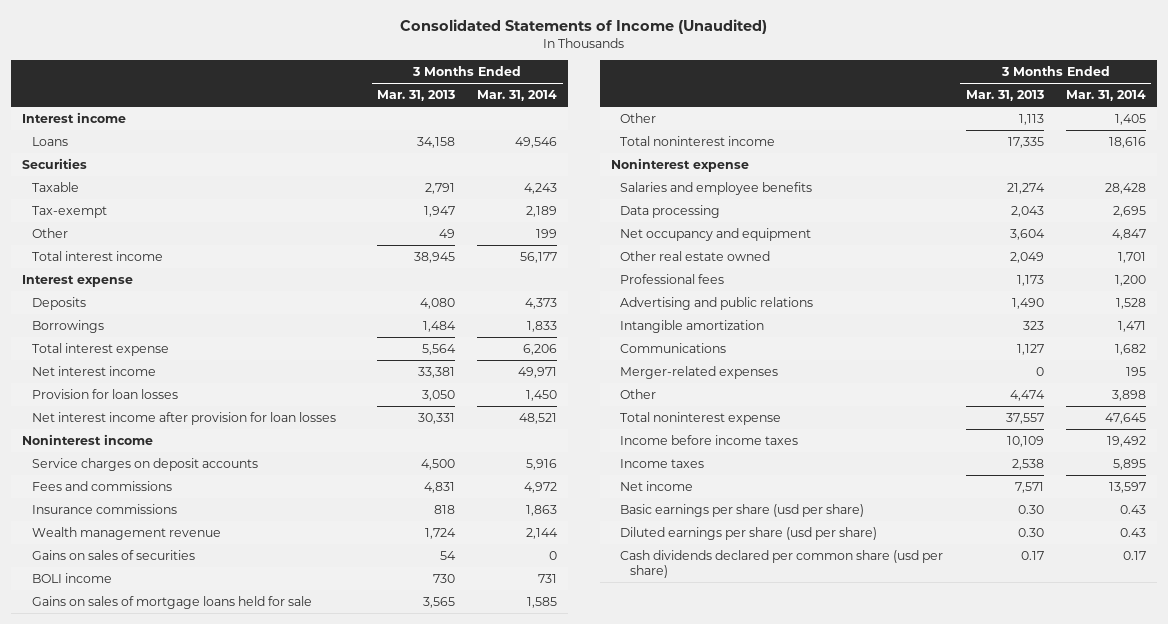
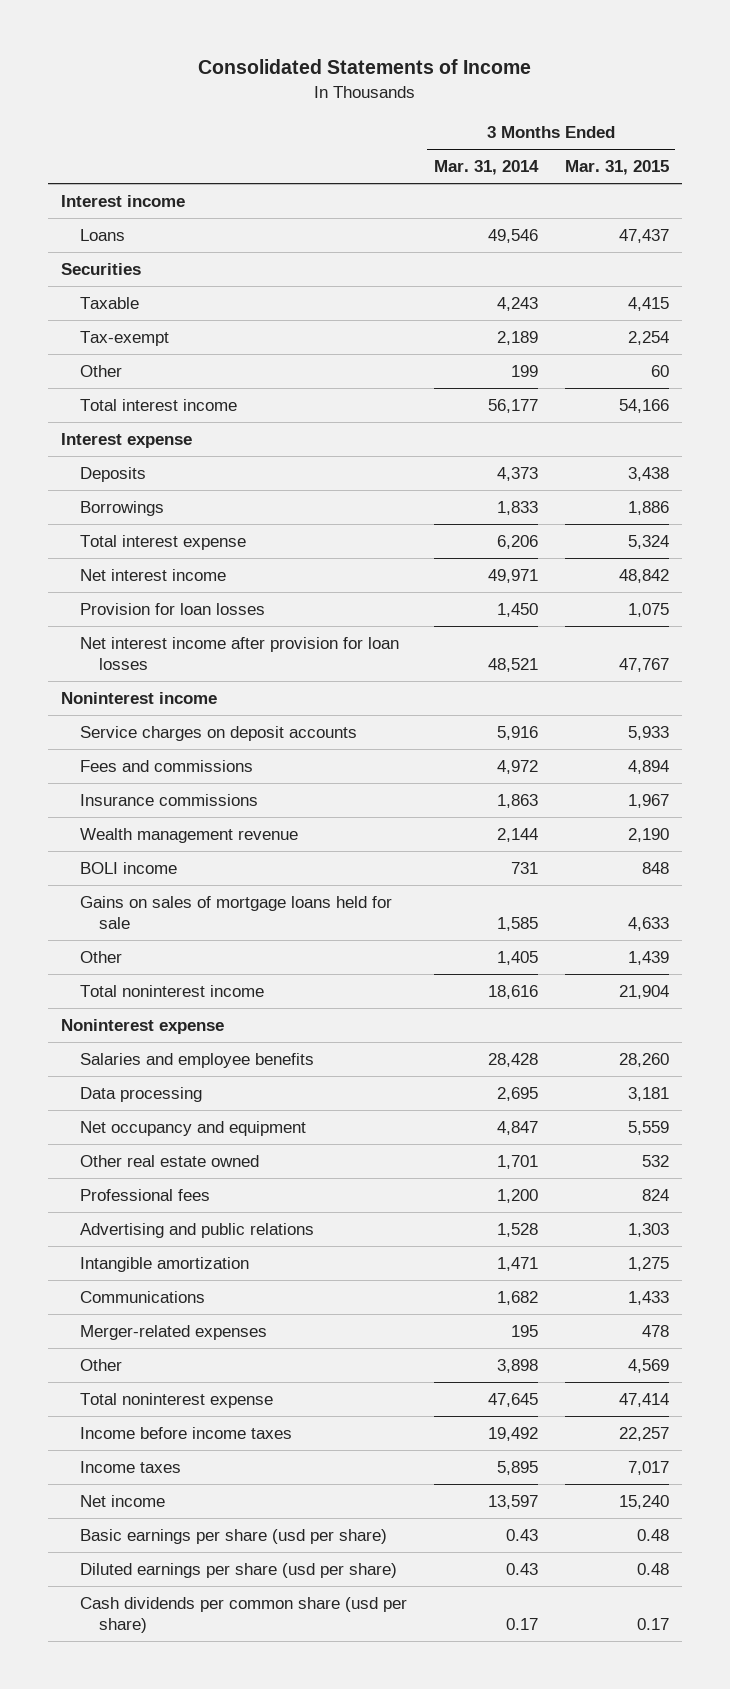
[400,18,768,34] Consolidated Statements of Income (Unaudited) -> [197,59,531,75] Consolidated Statements of Income
[377,90,456,102] Mar. 31, 2013 -> none
none -> [564,160,669,176] Mar. 31, 2015
[32,549,196,560] Gains on sales of securities -> none
[620,549,944,578] Cash dividends declared per common share (usd per share) -> [80,1597,408,1633] Cash dividends per common share (usd per share)

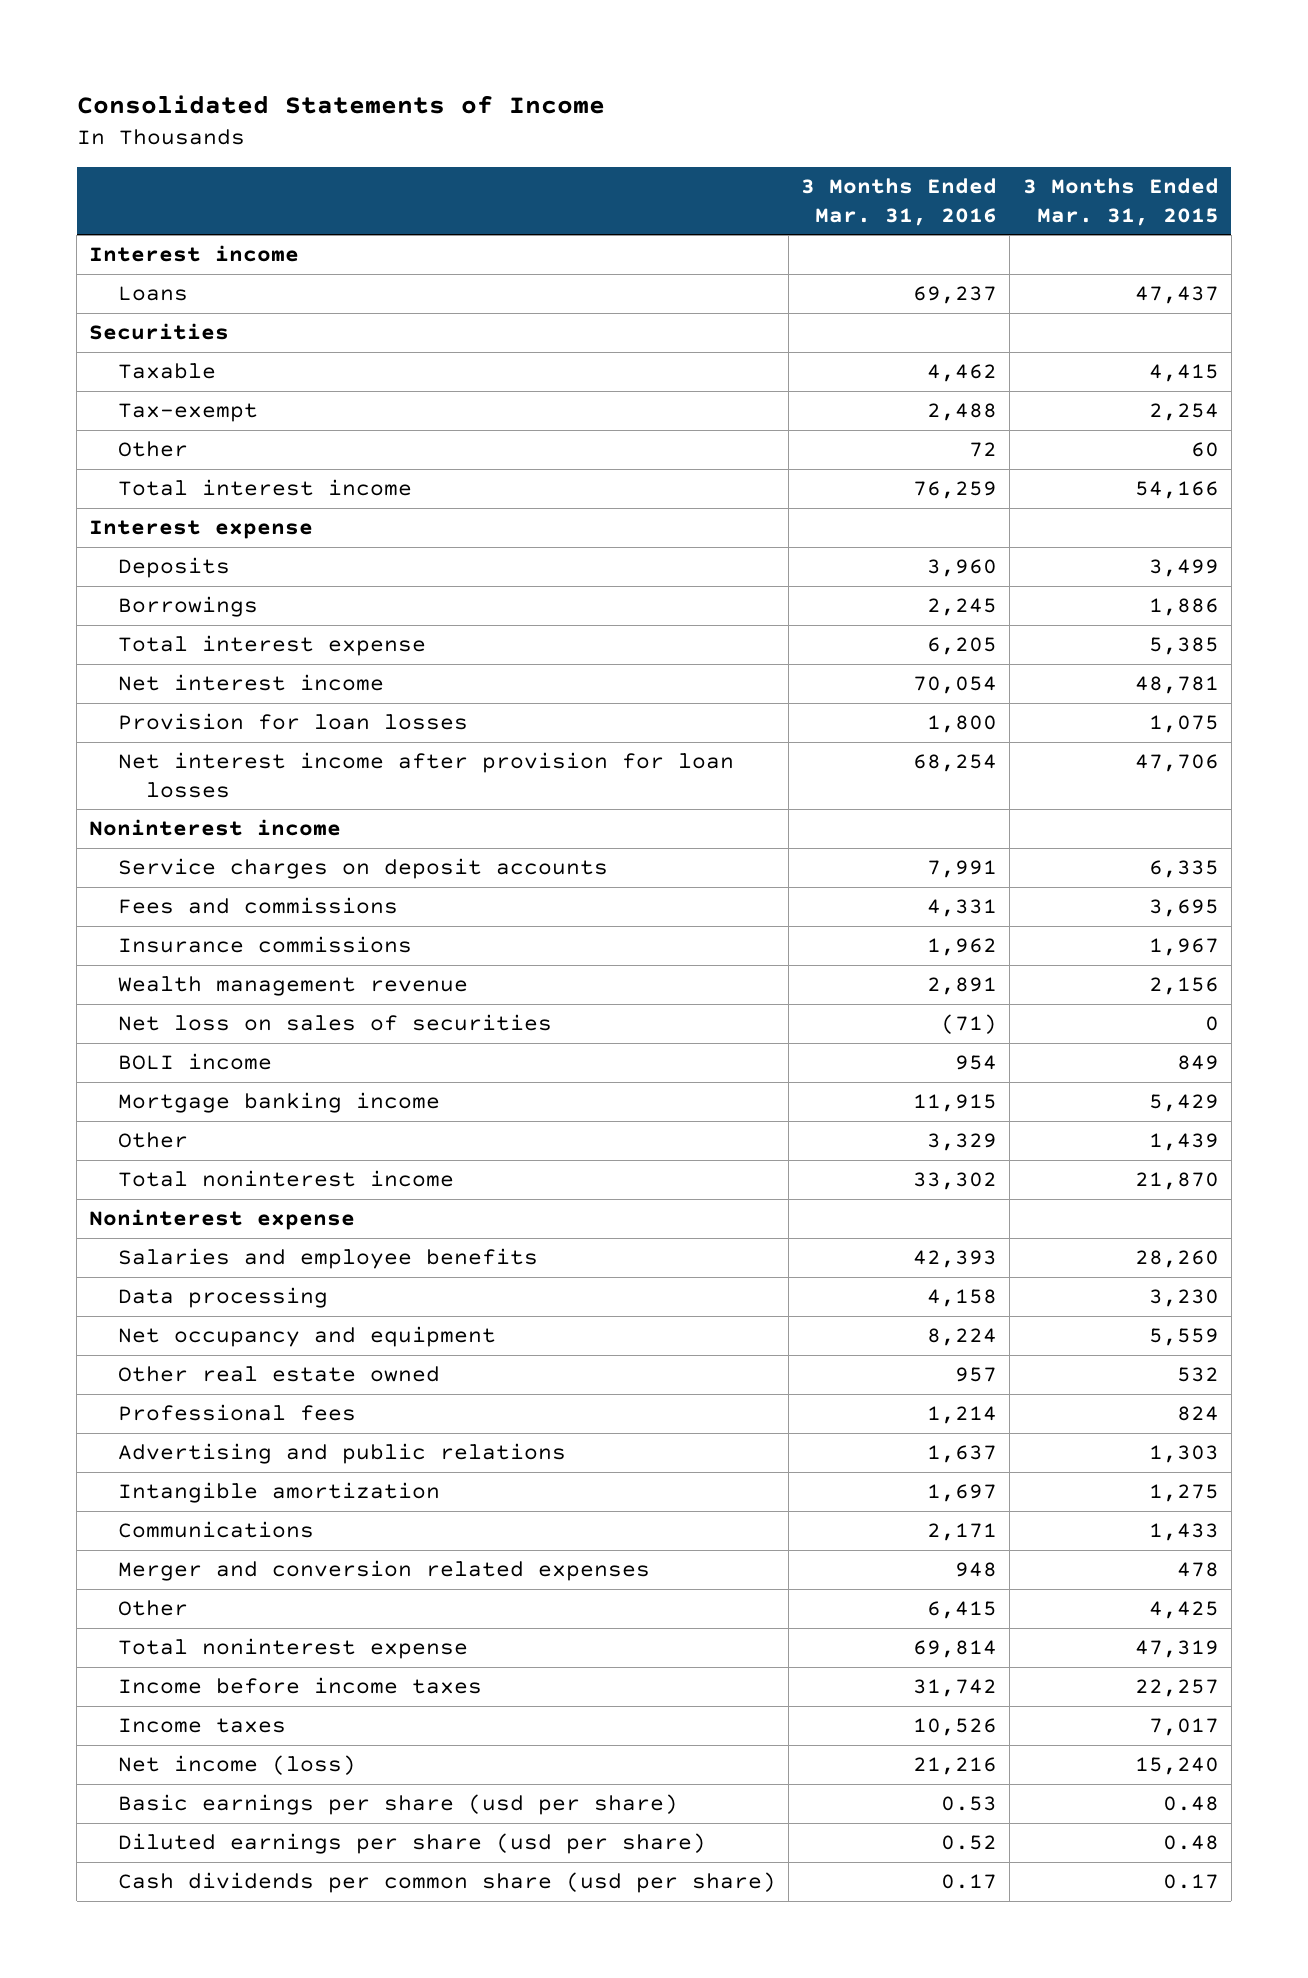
[433,160,539,176] Mar. 31, 2014 -> none
none -> [801,178,998,226] 3 Months Ended Mar. 31, 2016
[627,467,669,482] 3,438 -> [1148,559,1219,578] 3,499
[627,535,669,550] 5,324 -> [1148,637,1219,656] 5,385
[618,569,669,584] 48,842 -> [1134,676,1219,695] 48,781
[618,657,669,672] 47,767 -> [1134,754,1219,773] 47,706
[627,726,669,741] 5,933 -> [1148,860,1219,879] 6,335
[627,760,669,775] 4,894 -> [1148,899,1219,918] 3,695
[80,896,393,929] Gains on sales of mortgage loans held for sale -> none
[627,828,669,843] 2,190 -> [1148,977,1219,996] 2,156
none -> [117,1014,552,1032] Net loss on sales of securities
[641,862,669,875] 848 -> [1176,1055,1219,1071] 849
none -> [117,1092,440,1114] Mortgage banking income
[618,985,669,1000] 21,904 -> [1134,1172,1219,1191] 21,870
[627,1087,669,1102] 3,181 -> [1148,1289,1219,1308] 3,230
[80,1325,268,1341] Merger-related expenses -> [117,1560,650,1582] Merger and conversion related expenses
[627,1359,669,1374] 4,569 -> [1148,1601,1219,1620] 4,425
[618,1393,669,1408] 47,414 -> [1134,1640,1219,1659] 47,319
[80,1495,166,1508] Net income -> [117,1755,356,1776] Net income (loss)

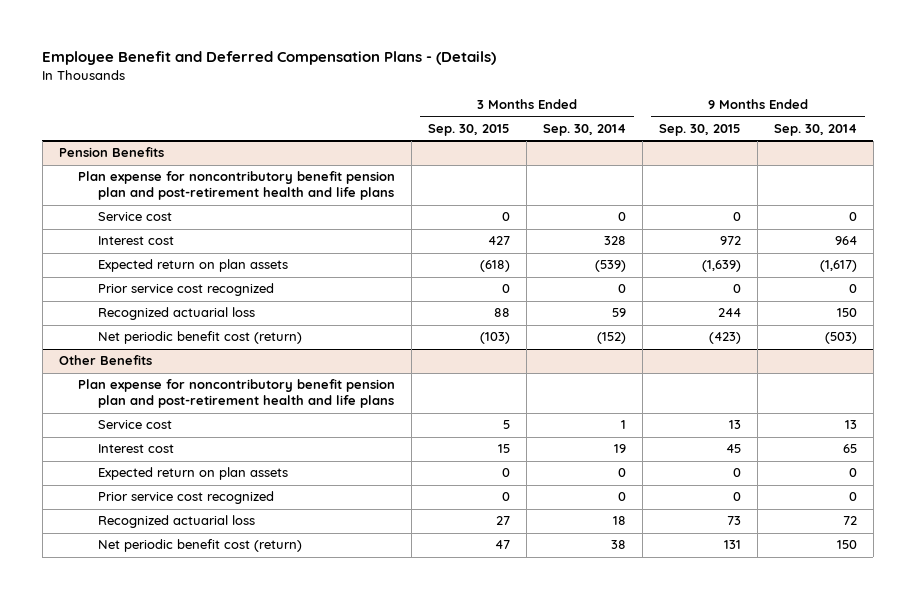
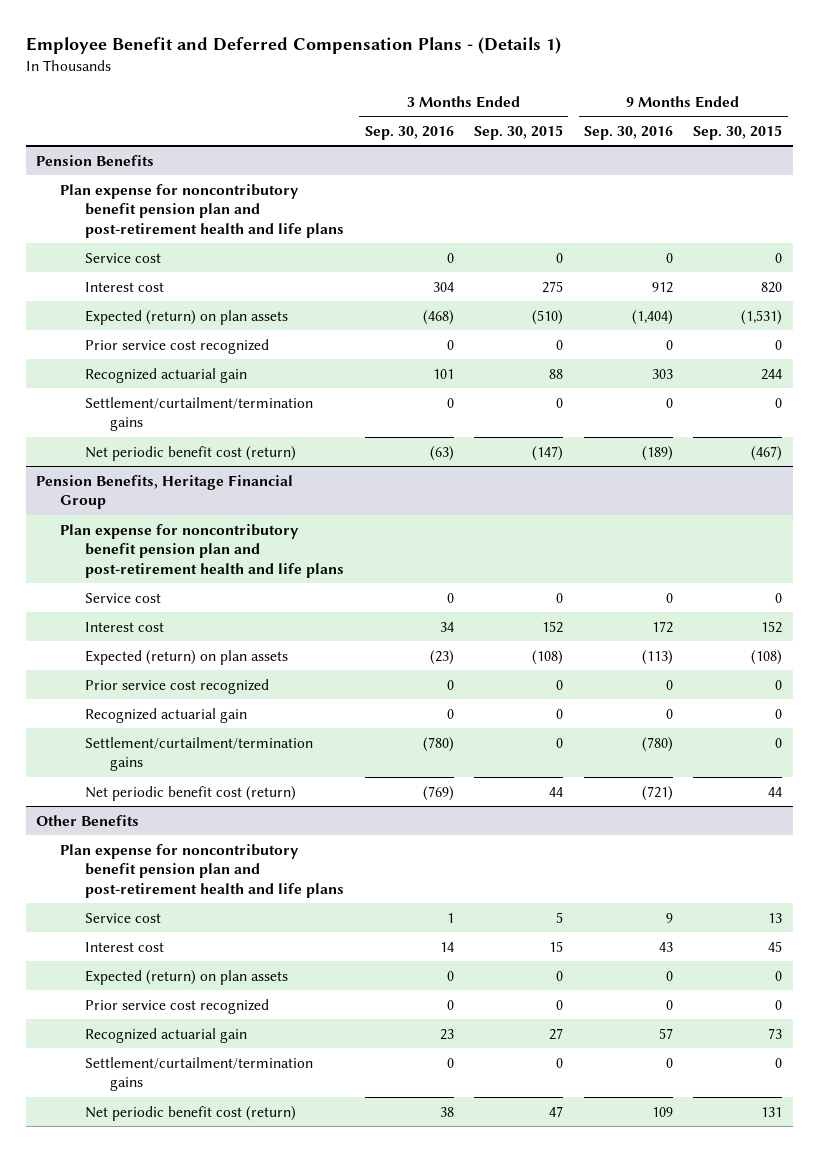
[42,51,497,66] Employee Benefit and Deferred Compensation Plans - (Details) -> [25,36,561,54] Employee Benefit and Deferred Compensation Plans - (Details 1)
[543,123,627,136] Sep. 30, 2014 -> none
[773,123,857,136] Sep. 30, 2014 -> none
none -> [364,125,454,140] Sep. 30, 2016
none -> [583,125,673,140] Sep. 30, 2016
[488,236,511,246] 427 -> [542,280,564,293] 275
[719,236,741,246] 972 -> [761,281,783,293] 820
[98,259,289,273] Expected return on plan assets -> [84,309,288,325] Expected (return) on plan assets
[480,260,511,273] (618) -> [532,309,564,325] (510)
[701,260,741,273] (1,639) -> [741,309,783,325] (1,531)
[98,307,256,321] Recognized actuarial loss -> [84,367,247,383] Recognized actuarial gain
none -> [84,396,313,432] Settlement/curtailment/termination gains
[480,332,511,345] (103) -> [532,445,564,461] (147)
[708,332,741,345] (423) -> [751,445,783,461] (467)
none -> [35,474,293,510] Pension Benefits, Heritage Financial Group
none -> [60,523,344,578] Plan expense for noncontributory benefit pension plan and post-retirement health and life plans
none -> [84,592,161,603] Service cost
none -> [84,621,164,632] Interest cost
none -> [84,649,288,665] Expected (return) on plan assets
none -> [84,678,269,694] Prior service cost recognized
none -> [84,707,247,723] Recognized actuarial gain
none -> [84,736,313,772] Settlement/curtailment/termination gains
none -> [84,785,296,801] Net periodic benefit cost (return)
[98,467,289,481] Expected return on plan assets -> [84,969,288,985] Expected (return) on plan assets
[98,515,256,529] Recognized actuarial loss -> [84,1027,247,1043] Recognized actuarial gain
none -> [84,1056,313,1092] Settlement/curtailment/termination gains

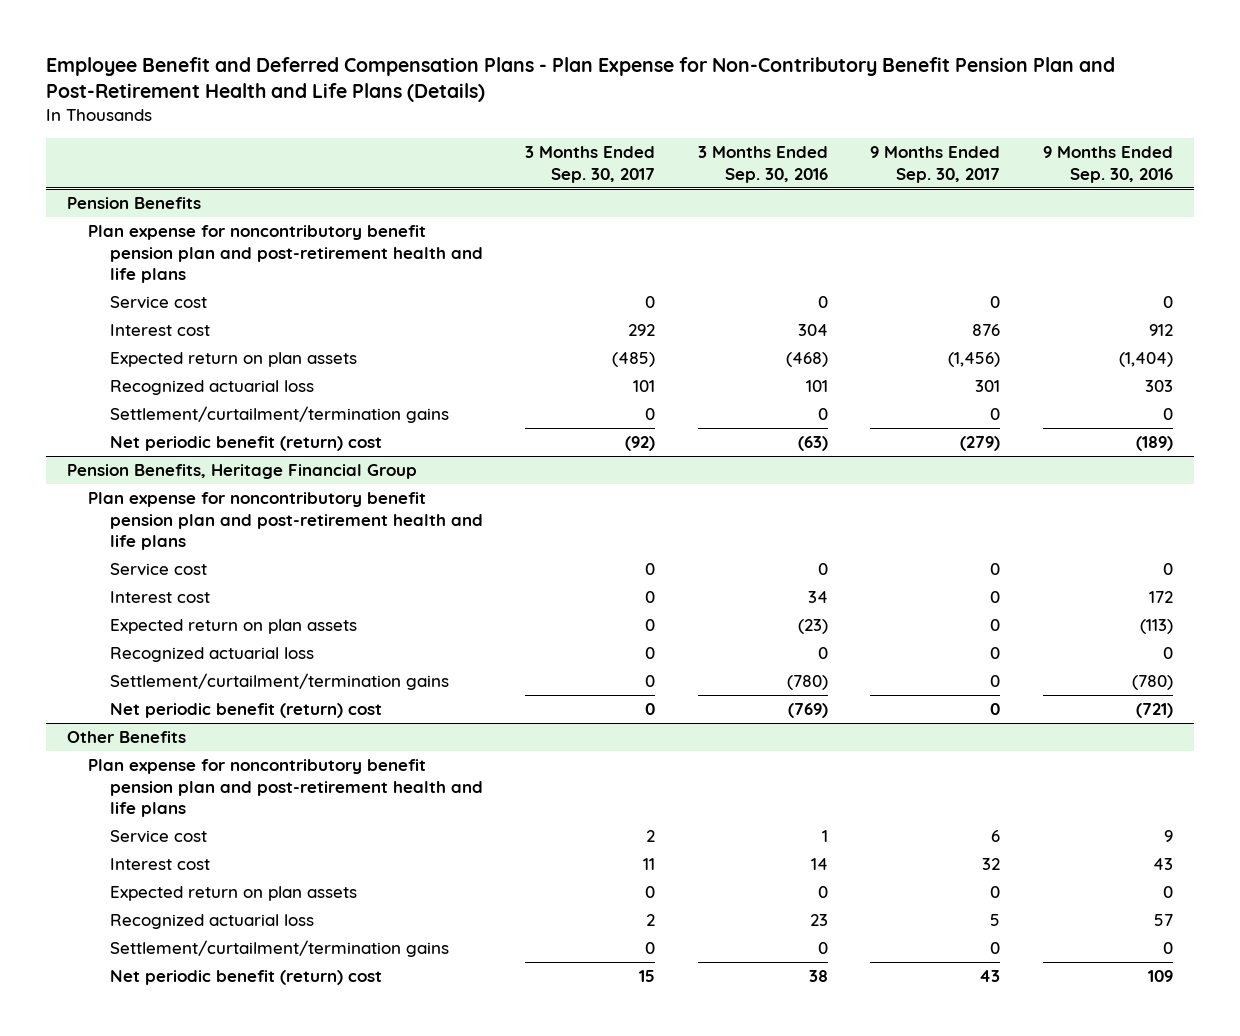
[25,36,561,54] Employee Benefit and Deferred Compensation Plans - (Details 1) -> [45,57,1115,103] Employee Benefit and Deferred Compensation Plans - Plan Expense for Non-Contributory Benefit Pension Plan and Post-Retirement Health and Life Plans (Details)
[474,124,564,140] Sep. 30, 2015 -> none
[693,124,783,140] Sep. 30, 2015 -> none
none -> [525,145,656,183] 3 Months Ended Sep. 30, 2017
none -> [870,145,1001,183] 9 Months Ended Sep. 30, 2017
[84,338,269,354] Prior service cost recognized -> none
[84,309,288,325] Expected (return) on plan assets -> [109,352,357,368] Expected return on plan assets
[84,367,247,383] Recognized actuarial gain -> [109,380,314,396] Recognized actuarial loss
[84,445,296,461] Net periodic benefit cost (return) -> [109,436,382,452] Net periodic benefit (return) cost
[84,678,269,694] Prior service cost recognized -> none
[84,649,288,665] Expected (return) on plan assets -> [109,619,357,635] Expected return on plan assets
[84,707,247,723] Recognized actuarial gain -> [109,647,314,663] Recognized actuarial loss
[84,785,296,801] Net periodic benefit cost (return) -> [109,703,382,719] Net periodic benefit (return) cost
[84,998,269,1014] Prior service cost recognized -> none
[84,969,288,985] Expected (return) on plan assets -> [109,886,357,902] Expected return on plan assets
[84,1027,247,1043] Recognized actuarial gain -> [109,914,314,930] Recognized actuarial loss
[84,1105,296,1121] Net periodic benefit cost (return) -> [109,970,382,986] Net periodic benefit (return) cost

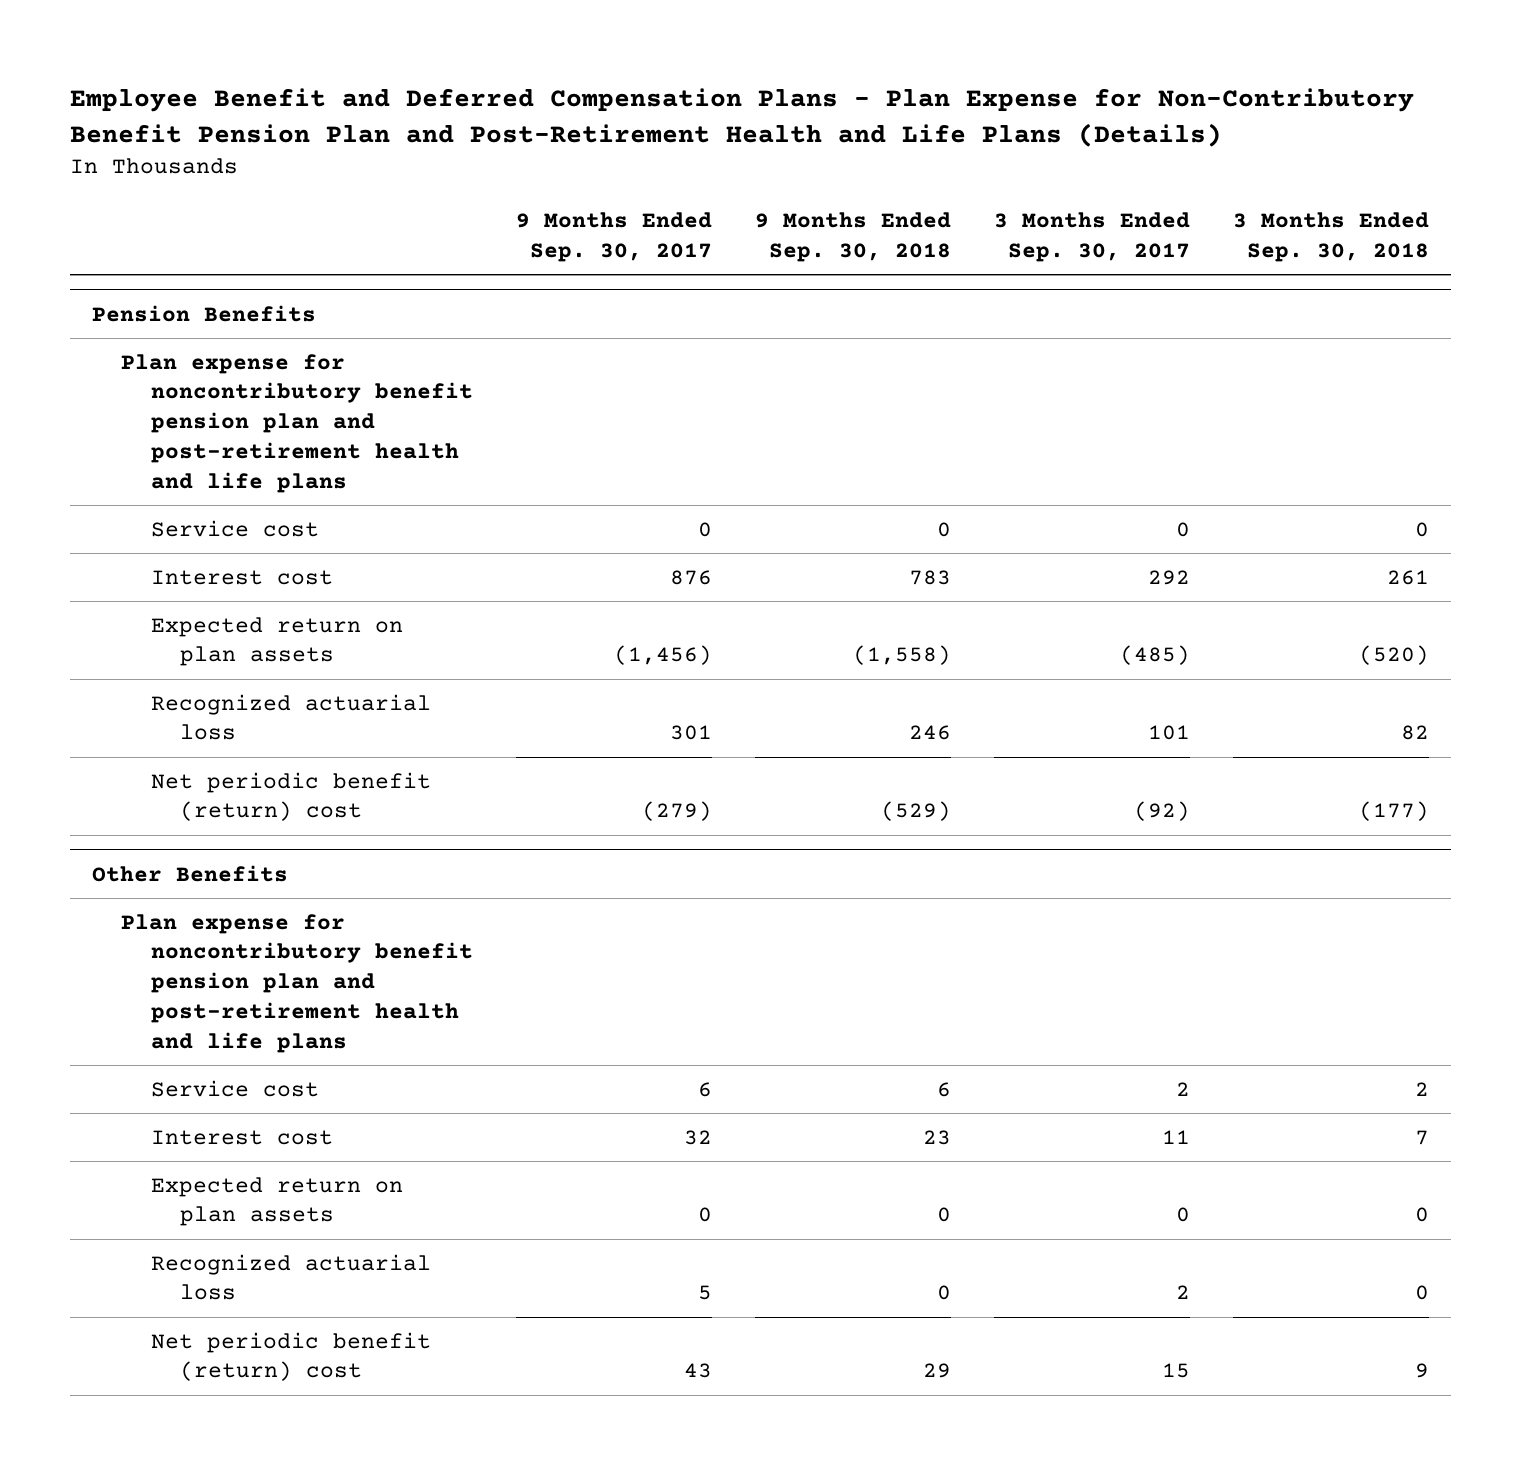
[697,145,828,183] 3 Months Ended Sep. 30, 2016 -> none
[1042,145,1173,183] 9 Months Ended Sep. 30, 2016 -> none
none -> [754,212,951,262] 9 Months Ended Sep. 30, 2018
none -> [1233,212,1430,262] 3 Months Ended Sep. 30, 2018
[109,406,449,424] Settlement/curtailment/termination gains -> none
[67,464,418,480] Pension Benefits, Heritage Financial Group -> none
[88,492,483,551] Plan expense for noncontributory benefit pension plan and post-retirement health and life plans -> none
[109,563,207,577] Service cost -> none
[109,591,210,604] Interest cost -> none
[109,619,357,635] Expected return on plan assets -> none
[109,647,314,663] Recognized actuarial loss -> none
[109,673,449,691] Settlement/curtailment/termination gains -> none
[109,703,382,719] Net periodic benefit (return) cost -> none
[109,940,449,958] Settlement/curtailment/termination gains -> none

